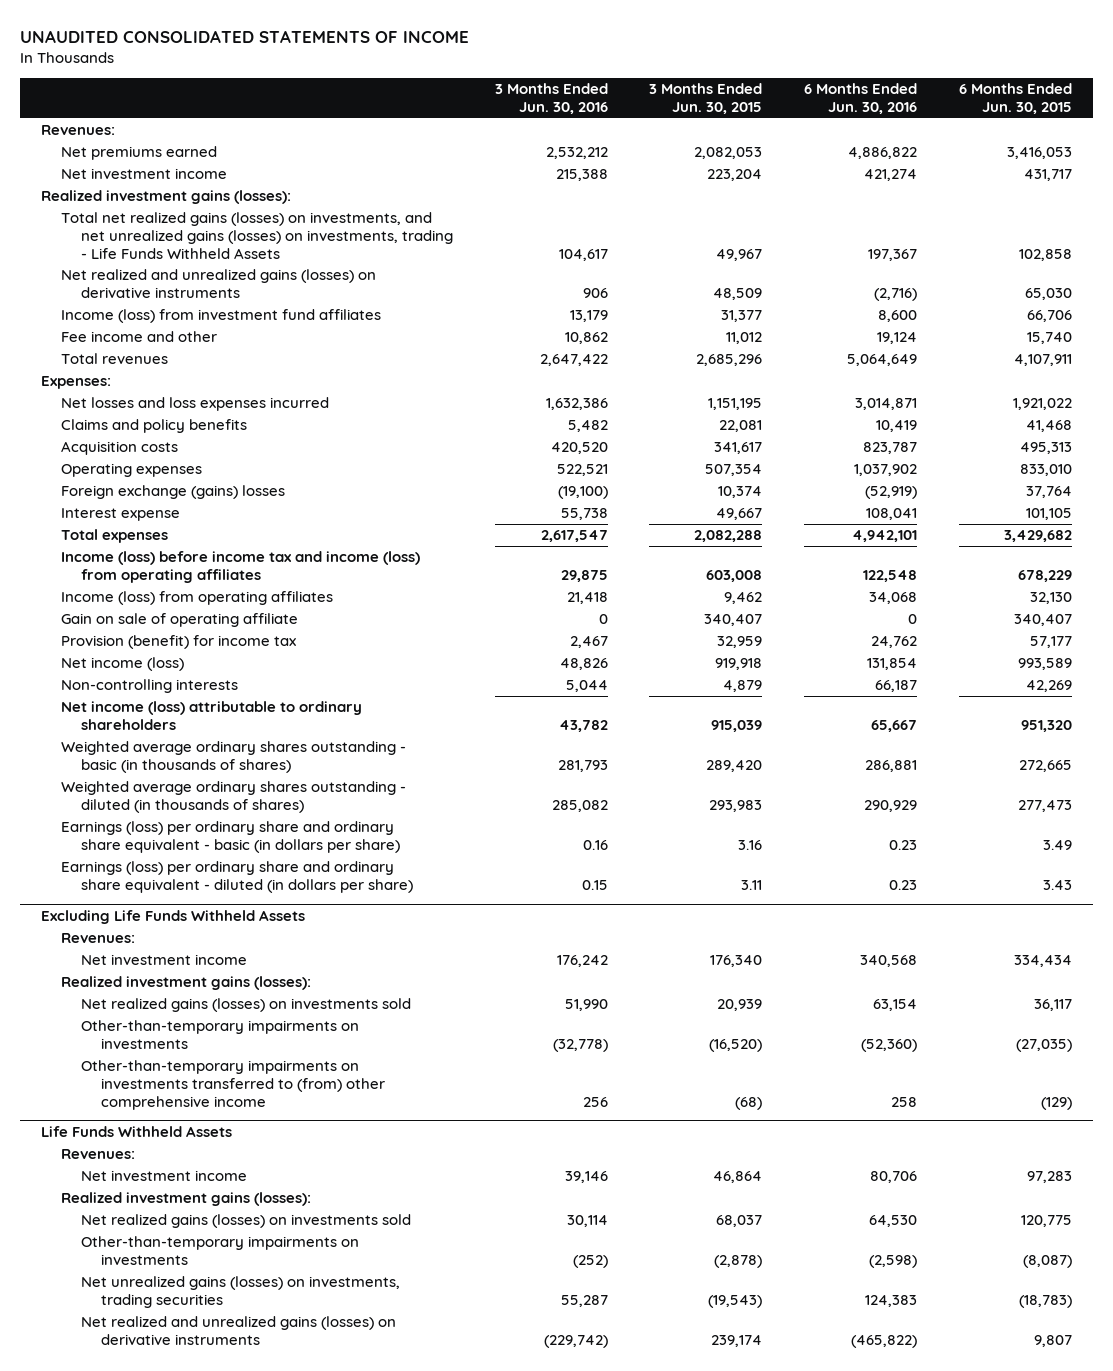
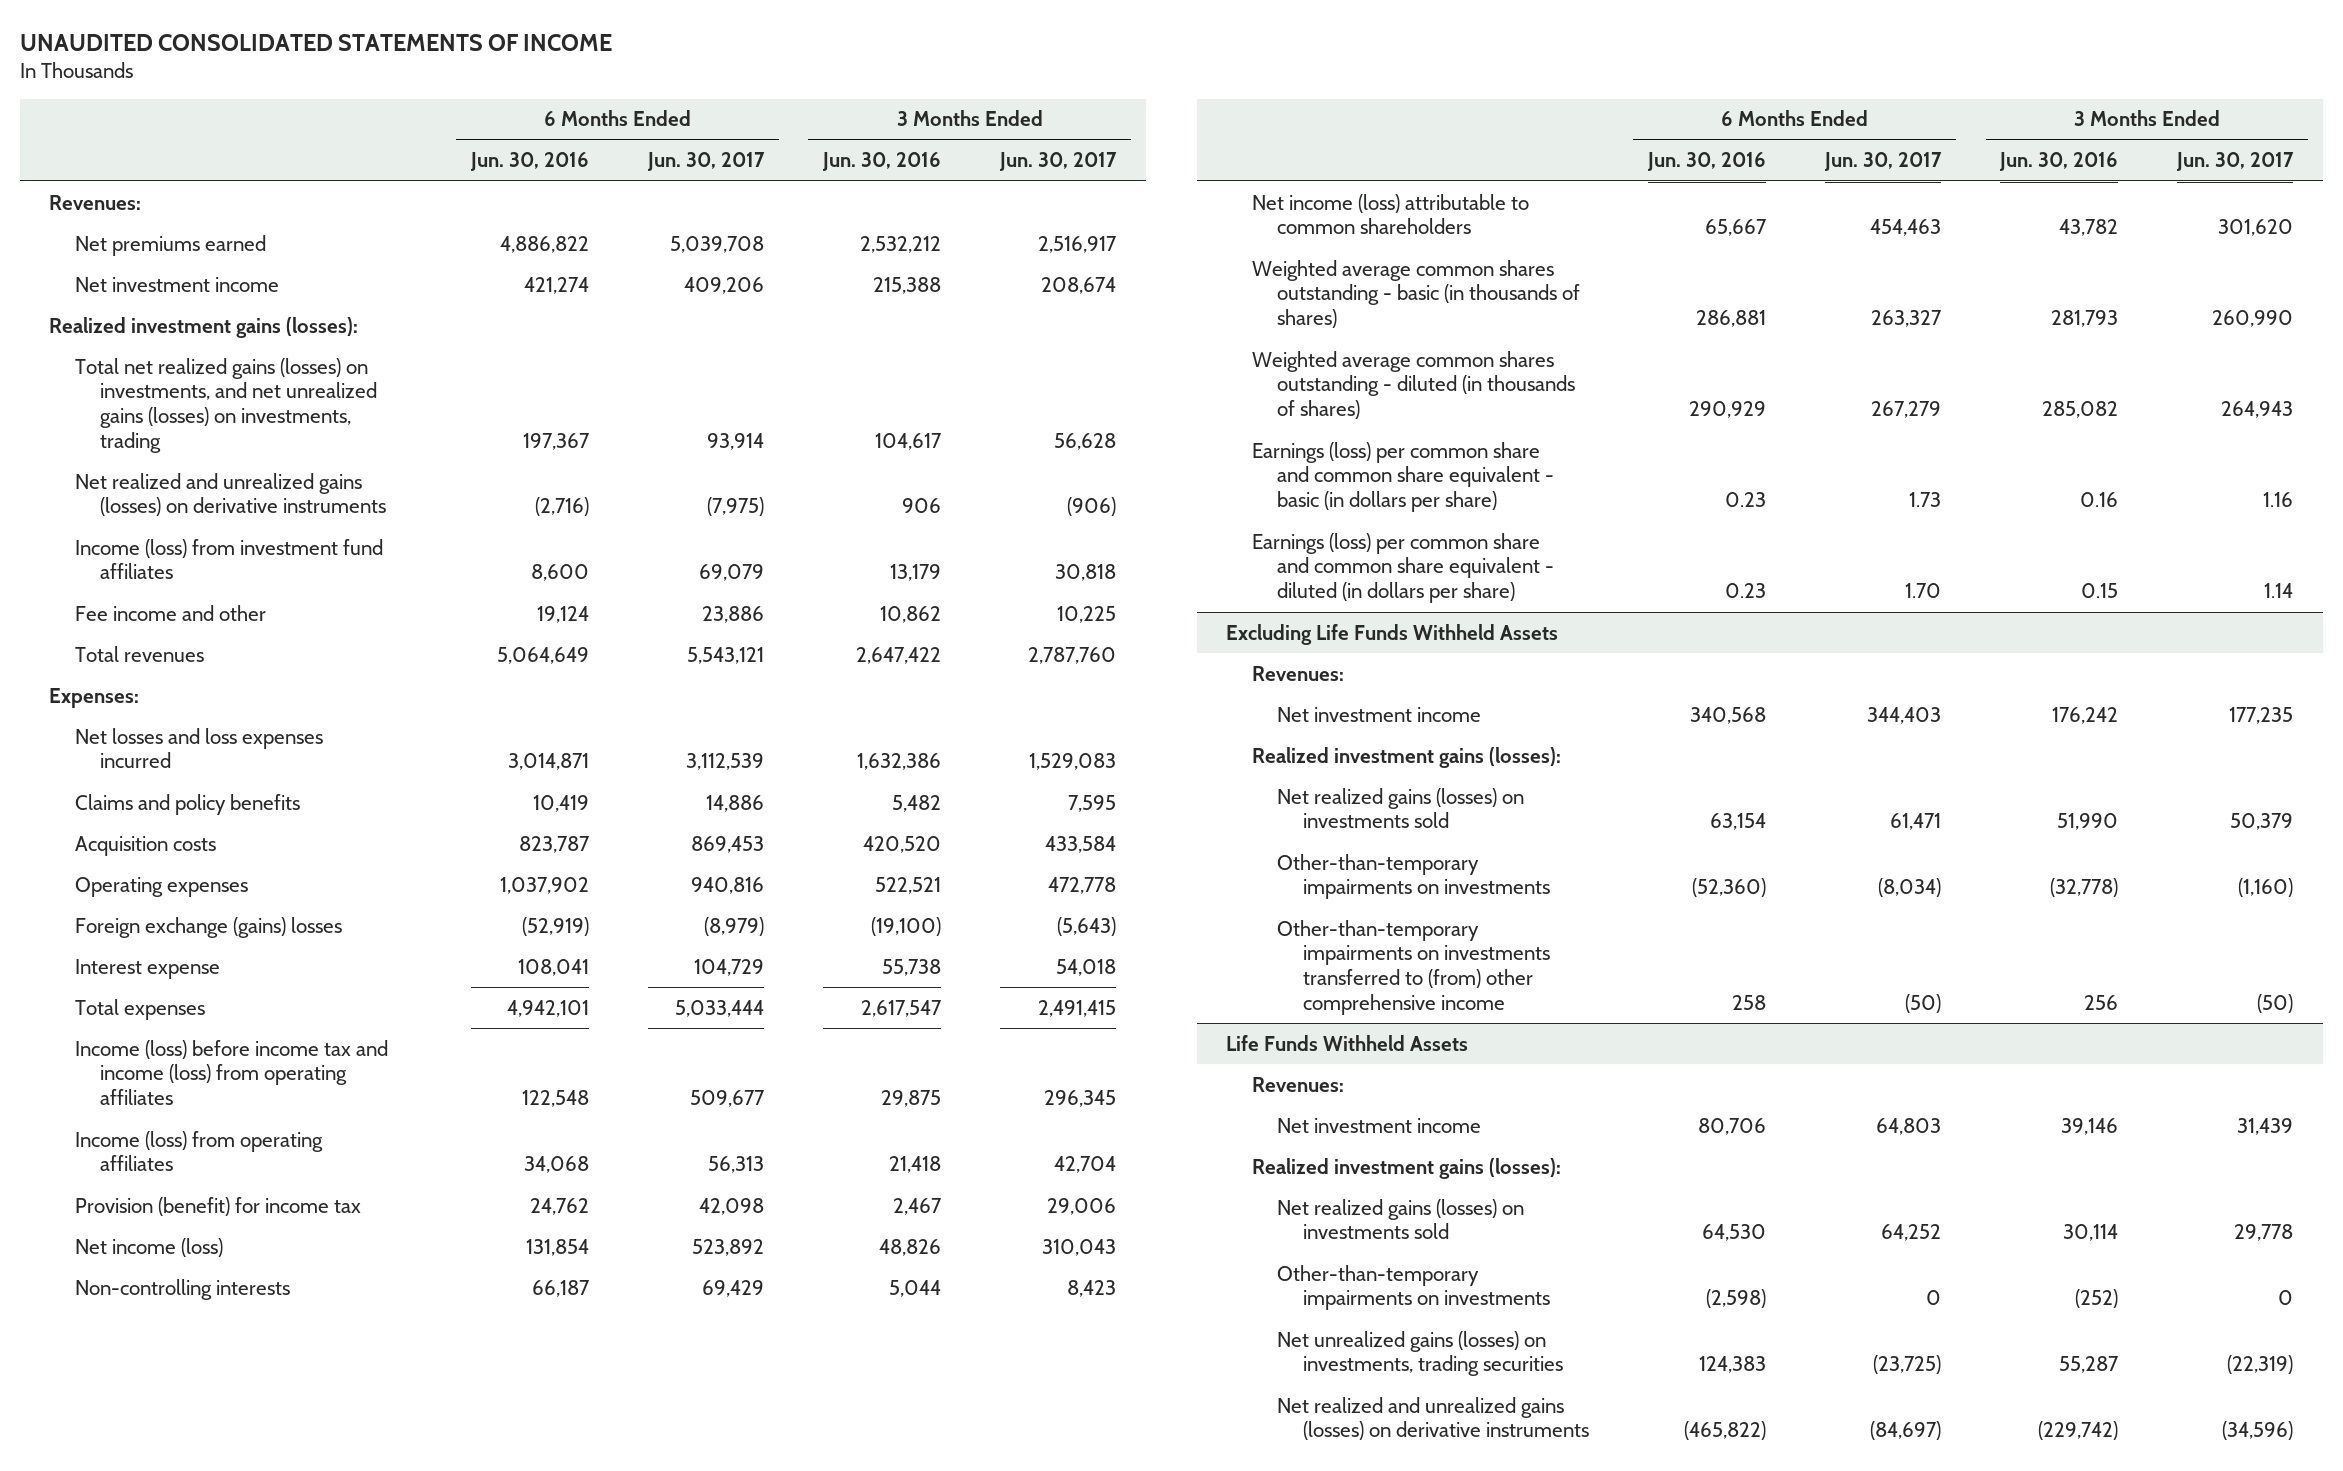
[649,83,763,115] 3 Months Ended Jun. 30, 2015 -> none
[959,83,1073,115] 6 Months Ended Jun. 30, 2015 -> none
none -> [647,152,766,172] Jun. 30, 2017
none -> [999,152,1118,172] Jun. 30, 2017
[60,212,453,259] Total net realized gains (losses) on investments, and net unrealized gains (losses) on investments, trading - Life Funds Withheld Assets -> [74,357,378,454] Total net realized gains (losses) on investments, and net unrealized gains (losses) on investments, trading
[60,613,298,628] Gain on sale of operating affiliate -> none
[60,701,362,730] Net income (loss) attributable to ordinary shareholders -> [1251,193,1529,235] Net income (loss) attributable to common shareholders
[60,741,406,773] Weighted average ordinary shares outstanding - basic (in thousands of shares) -> [1251,259,1581,329] Weighted average common shares outstanding - basic (in thousands of shares)
[60,781,406,813] Weighted average ordinary shares outstanding - diluted (in thousands of shares) -> [1251,350,1576,420] Weighted average common shares outstanding - diluted (in thousands of shares)
[60,821,400,853] Earnings (loss) per ordinary share and ordinary share equivalent - basic (in dollars per share) -> [1251,441,1555,513] Earnings (loss) per common share and common share equivalent - basic (in dollars per share)
[60,861,413,893] Earnings (loss) per ordinary share and ordinary share equivalent - diluted (in dollars per share) -> [1251,532,1555,604] Earnings (loss) per common share and common share equivalent - diluted (in dollars per share)

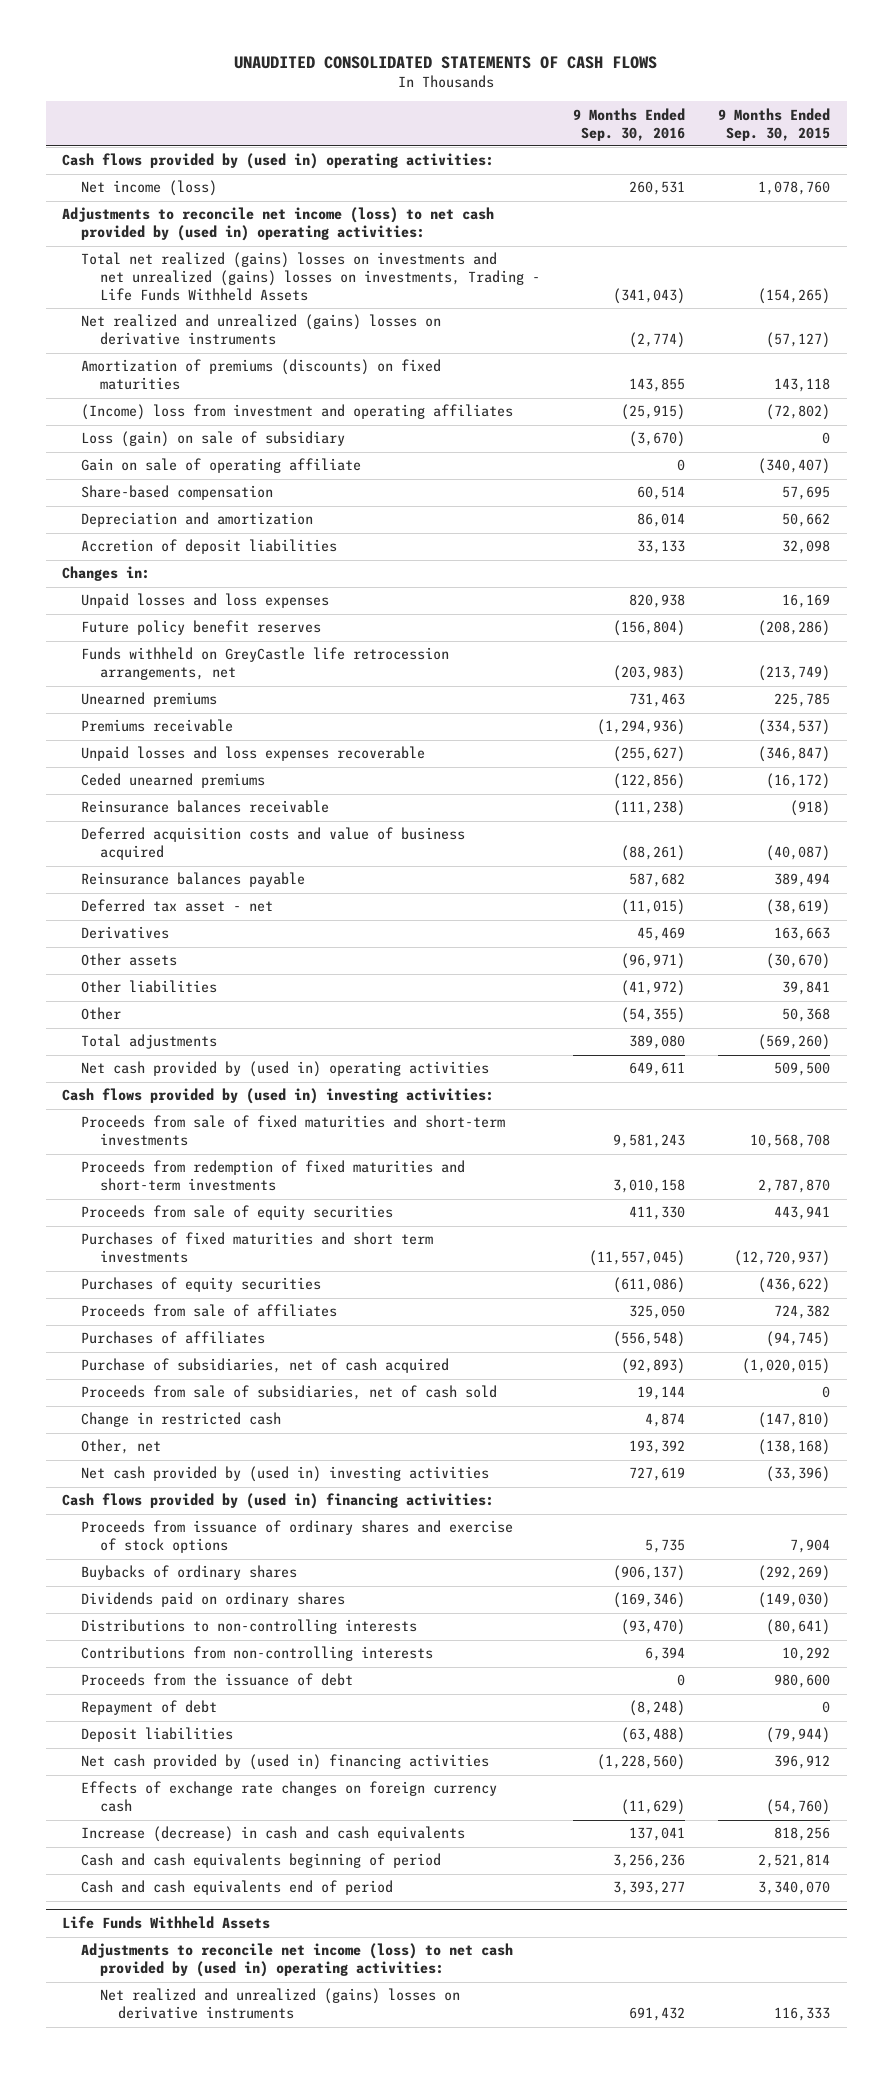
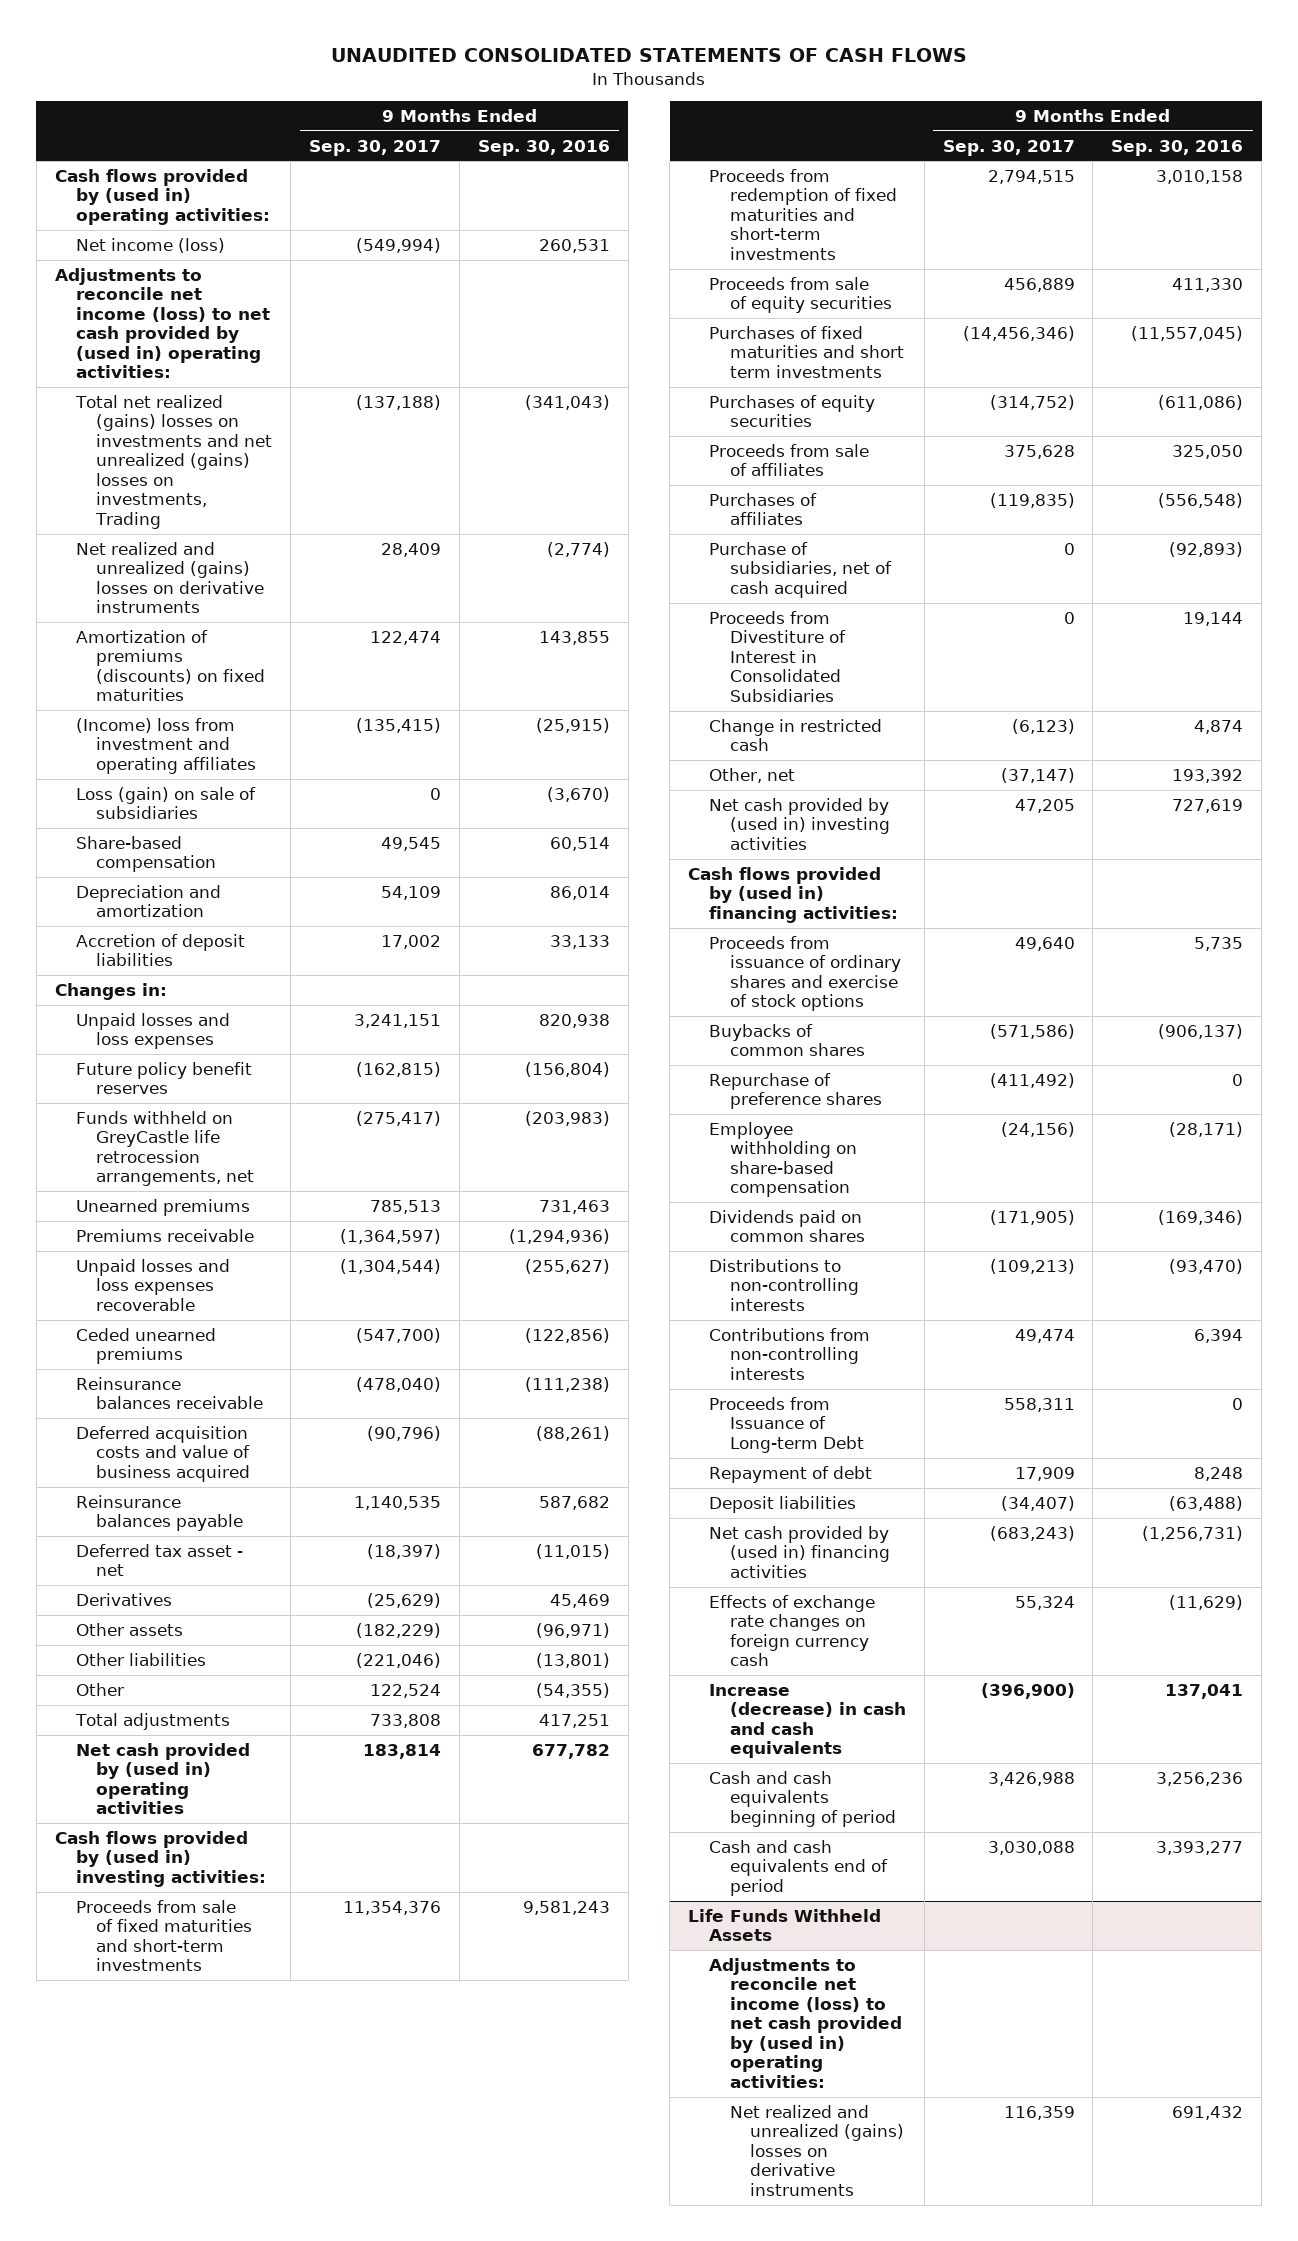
[718,107,831,141] 9 Months Ended Sep. 30, 2015 -> none
none -> [309,139,442,156] Sep. 30, 2017
[80,252,540,302] Total net realized (gains) losses on investments and net unrealized (gains) losses on investments, Trading - Life Funds Withheld Assets -> [74,394,273,530] Total net realized (gains) losses on investments and net unrealized (gains) losses on investments, Trading
[80,458,361,474] Gain on sale of operating affiliate -> none
[80,431,345,448] Loss (gain) on sale of subsidiary -> [75,786,256,820] Loss (gain) on sale of subsidiaries
[620,980,685,997] (41,972) -> [536,1652,611,1668] (13,801)
[628,1035,685,1050] 389,080 -> [539,1713,611,1728] 417,251
[628,1062,685,1077] 649,611 -> [532,1743,611,1759] 677,782
[80,1385,497,1401] Proceeds from sale of subsidiaries, net of cash sold -> [708,610,846,702] Proceeds from Divestiture of Interest in Consolidated Subsidiaries
[80,1565,297,1581] Buybacks of ordinary shares -> [708,1023,865,1057] Buybacks of common shares
none -> [708,1072,882,1110] Repurchase of preference shares
none -> [708,1121,857,1198] Employee withholding on share-based compensation
[80,1592,345,1608] Dividends paid on ordinary shares -> [708,1209,865,1243] Dividends paid on common shares
[80,1673,353,1687] Proceeds from the issuance of debt -> [708,1396,864,1453] Proceeds from Issuance of Long-term Debt
[628,1700,685,1717] (8,248) -> [1194,1466,1244,1481] 8,248
[596,1754,685,1771] (1,228,560) -> [1142,1525,1244,1541] (1,256,731)

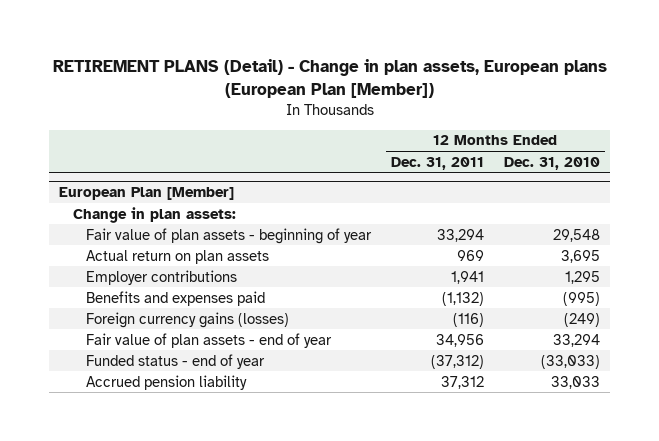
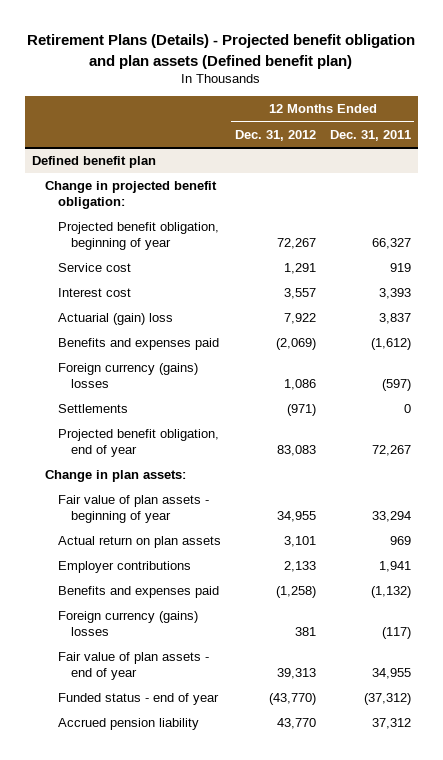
[52,59,607,99] RETIREMENT PLANS (Detail) - Change in plan assets, European plans (European Plan [Member]) -> [27,34,416,69] Retirement Plans (Details) - Projected benefit obligation and plan assets (Defined benefit plan)
[503,156,600,170] Dec. 31, 2010 -> none
none -> [234,129,316,141] Dec. 31, 2012
[59,187,235,201] European Plan [Member] -> none
none -> [32,156,157,169] Defined benefit plan
none -> [44,181,217,209] Change in projected benefit obligation:
none -> [57,222,219,250] Projected benefit obligation, beginning of year
none -> [57,263,131,273] Service cost
none -> [57,288,131,298] Interest cost
none -> [57,313,173,326] Actuarial (gain) loss
none -> [57,338,219,351] Benefits and expenses paid
none -> [57,363,198,388] Foreign currency (gains) losses
none -> [57,404,128,414] Settlements
none -> [57,429,219,457] Projected benefit obligation, end of year
[85,311,289,328] Foreign currency gains (losses) -> [57,611,198,636] Foreign currency (gains) losses
[452,312,484,327] (116) -> [381,626,411,639] (117)
[435,333,484,347] 34,956 -> [371,667,411,679] 34,955

